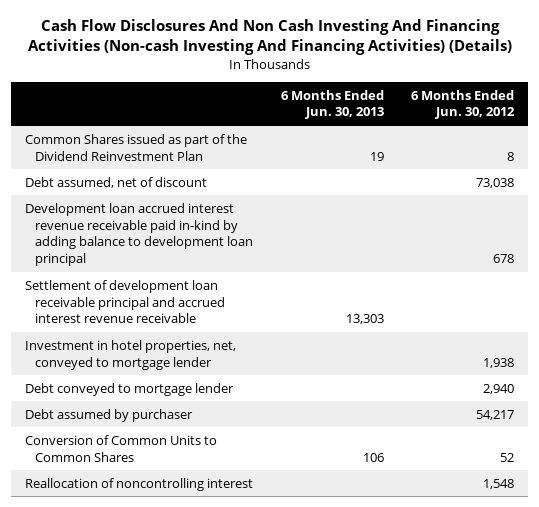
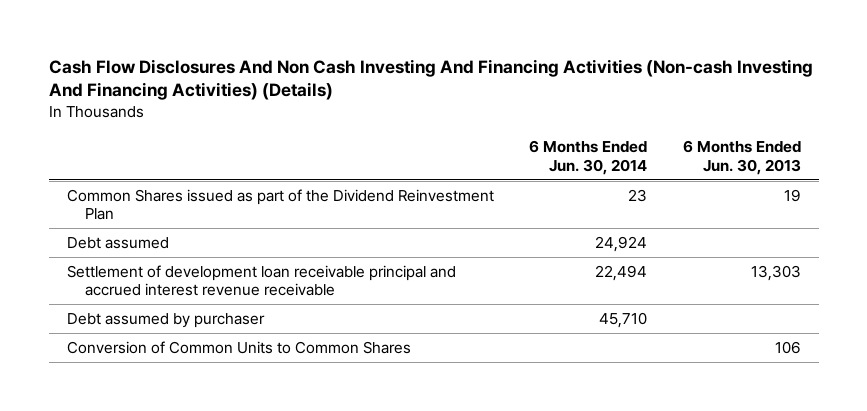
[411,89,516,120] 6 Months Ended Jun. 30, 2012 -> none
none -> [529,140,648,175] 6 Months Ended Jun. 30, 2014
[25,202,253,267] Development loan accrued interest revenue receivable paid in-kind by adding balance to development loan principal -> none
[25,176,208,188] Debt assumed, net of discount -> [66,236,169,249] Debt assumed
[25,339,237,370] Investment in hotel properties, net, conveyed to mortgage lender -> none
[25,382,235,396] Debt conveyed to mortgage lender -> none
[25,477,254,491] Reallocation of noncontrolling interest -> none

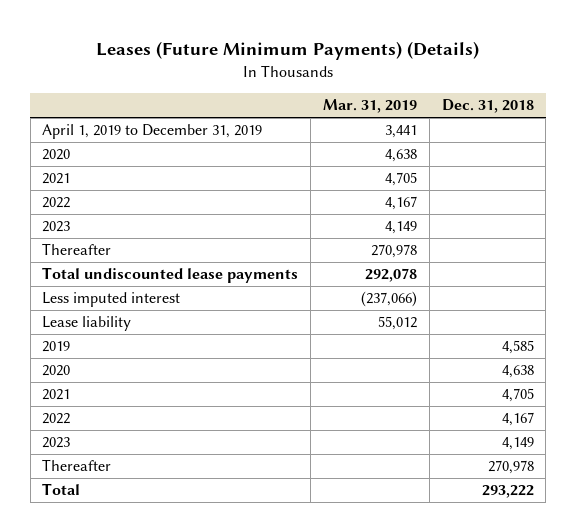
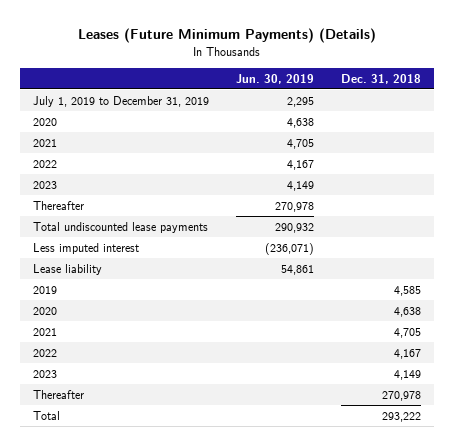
[322,99,417,114] Mar. 31, 2019 -> none
none -> [235,73,314,84] Jun. 30, 2019
[42,124,263,140] April 1, 2019 to December 31, 2019 -> [33,95,210,107] July 1, 2019 to December 31, 2019

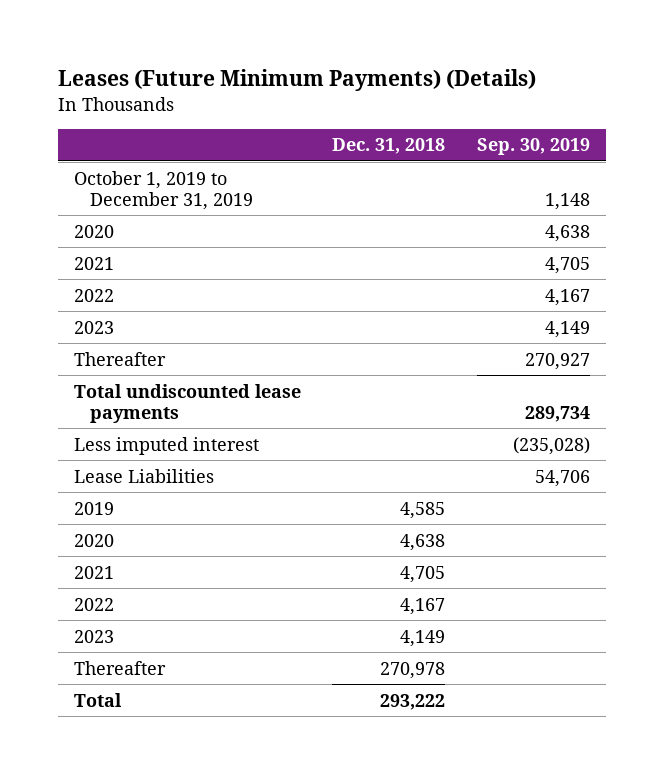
[235,73,314,84] Jun. 30, 2019 -> none
none -> [476,138,590,156] Sep. 30, 2019
[33,95,210,107] July 1, 2019 to December 31, 2019 -> [73,170,253,210] October 1, 2019 to December 31, 2019
[33,263,103,275] Lease liability -> [73,468,214,483] Lease Liabilities

